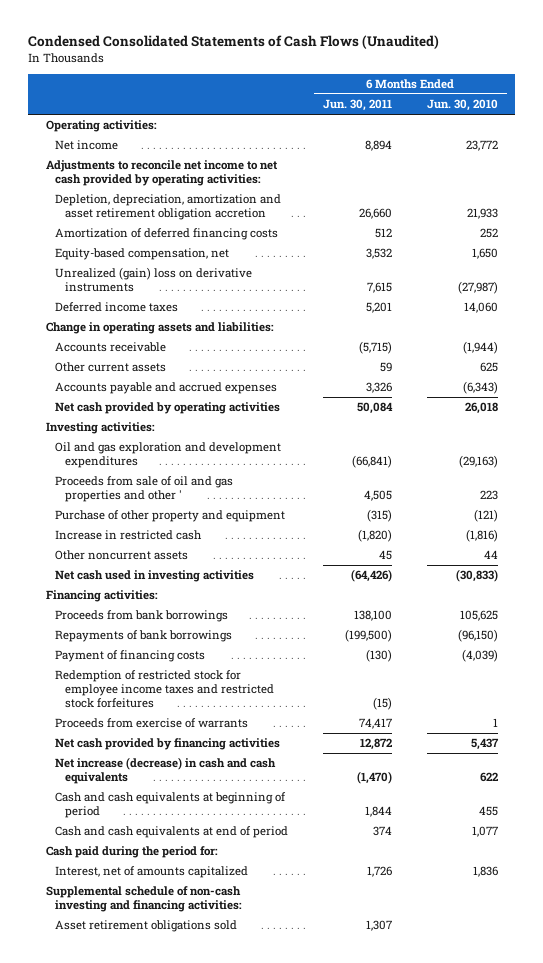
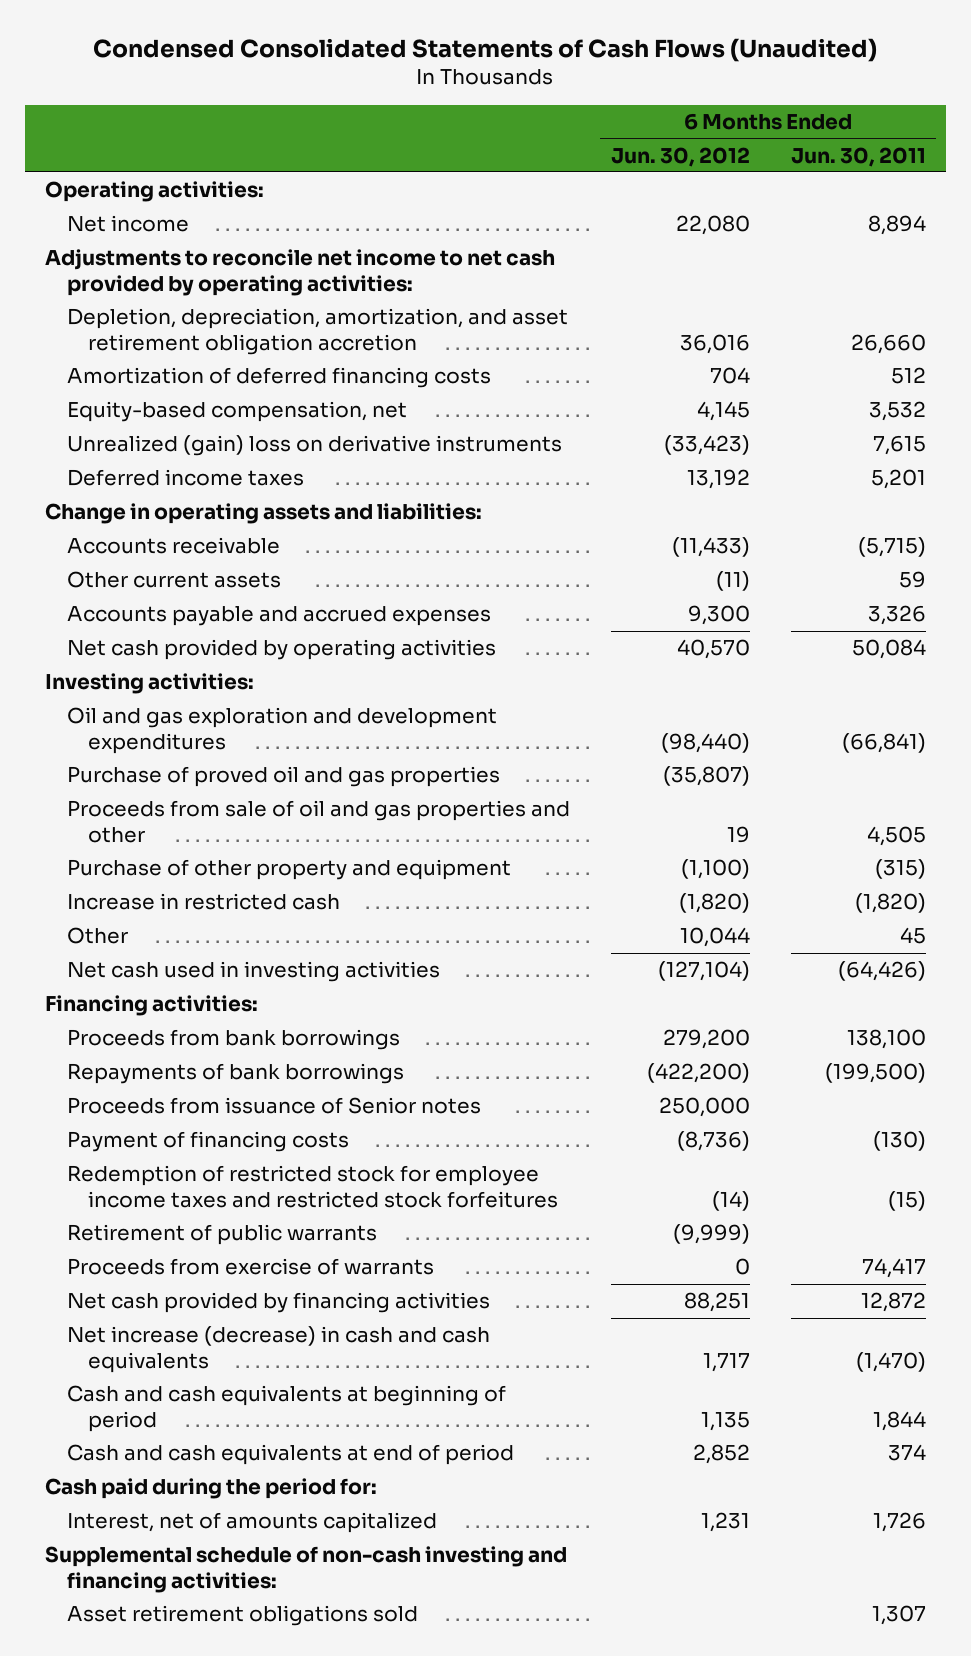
[426,99,498,112] Jun. 30, 2010 -> none
none -> [610,146,750,167] Jun. 30, 2012
[55,194,282,221] Depletion, depreciation, amortization and asset retirement obligation accretion -> [66,308,568,356] Depletion, depreciation, amortization, and asset retirement obligation accretion
none -> [66,766,500,788] Purchase of proved oil and gas properties
[55,476,234,503] Proceeds from sale of oil and gas properties and other ' -> [66,800,570,844] Proceeds from sale of oil and gas properties and other
[55,550,189,561] Other noncurrent assets -> [66,927,128,945] Other
none -> [66,1097,481,1115] Proceeds from issuance of Senior notes
none -> [66,1224,377,1246] Retirement of public warrants

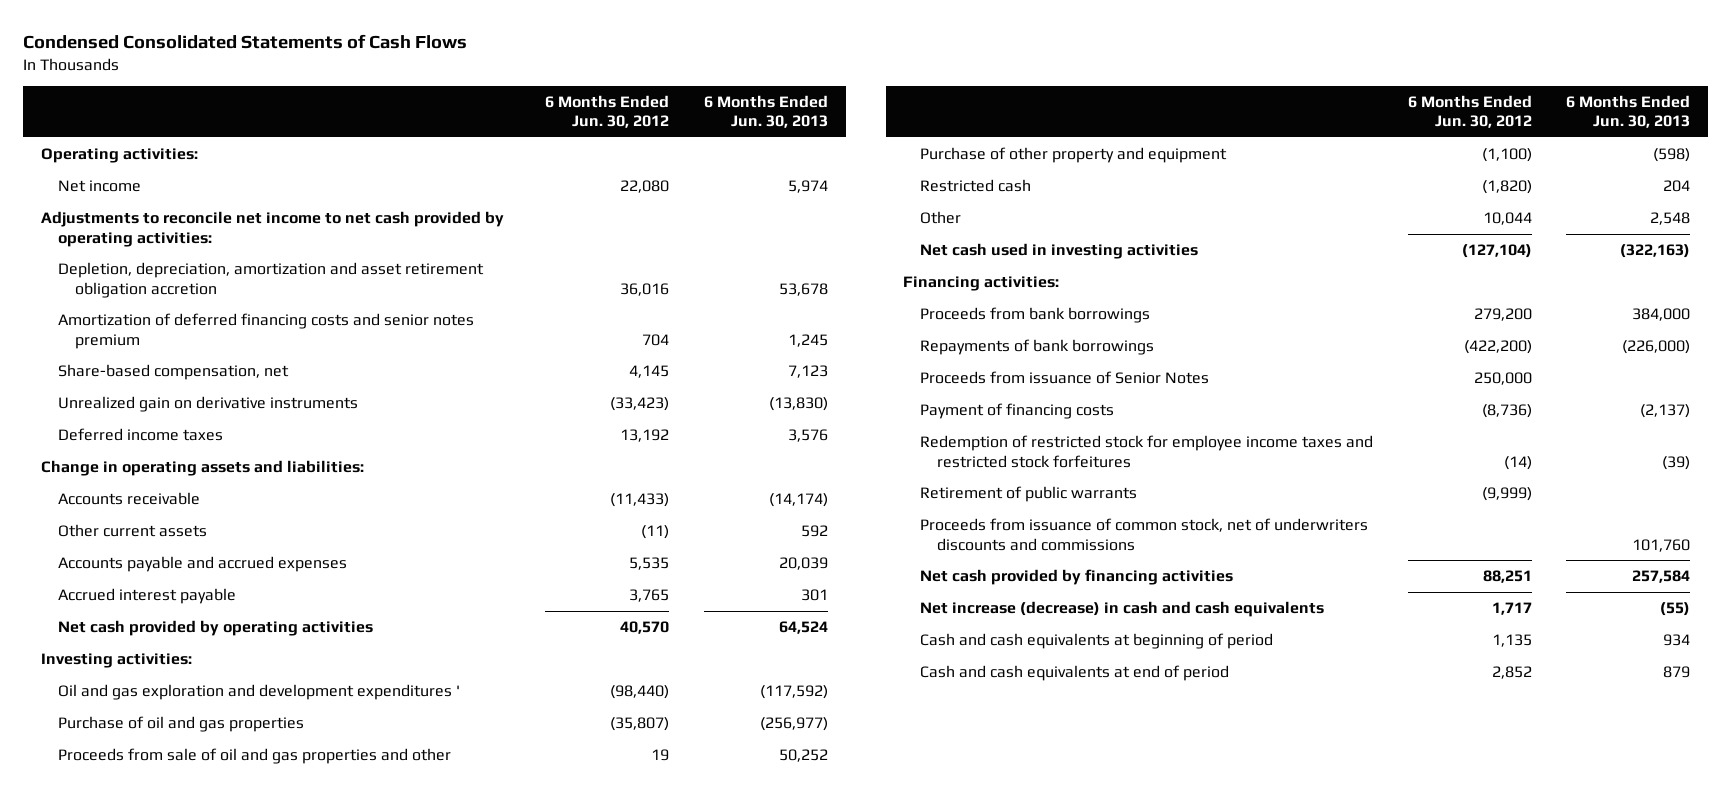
[93,37,878,62] Condensed Consolidated Statements of Cash Flows (Unaudited) -> [23,34,468,50] Condensed Consolidated Statements of Cash Flows
[790,146,926,167] Jun. 30, 2011 -> none
none -> [704,94,829,129] 6 Months Ended Jun. 30, 2013
[66,308,568,356] Depletion, depreciation, amortization, and asset retirement obligation accretion -> [57,262,484,298] Depletion, depreciation, amortization and asset retirement obligation accretion
[66,367,491,389] Amortization of deferred financing costs -> [57,313,474,349] Amortization of deferred financing costs and senior notes premium
[66,401,407,423] Equity-based compensation, net -> [57,364,289,381] Share-based compensation, net
[66,435,562,457] Unrealized (gain) loss on derivative instruments -> [57,396,358,413] Unrealized gain on derivative instruments
[687,605,750,626] 9,300 -> [629,557,670,571] 5,535
none -> [57,588,236,605] Accrued interest payable
[66,707,497,755] Oil and gas exploration and development expenditures -> [57,684,460,701] Oil and gas exploration and development expenditures '
[66,766,500,788] Purchase of proved oil and gas properties -> [57,716,304,733] Purchase of oil and gas properties
[66,893,340,911] Increase in restricted cash -> [920,179,1032,193] Restricted cash
[66,1097,481,1115] Proceeds from issuance of Senior notes -> [920,371,1210,385] Proceeds from issuance of Senior Notes
[66,1258,434,1276] Proceeds from exercise of warrants -> none
none -> [920,518,1369,551] Proceeds from issuance of common stock, net of underwriters discounts and commissions
[45,1478,378,1500] Cash paid during the period for: -> none
[66,1512,437,1534] Interest, net of amounts capitalized -> none
[45,1546,568,1594] Supplemental schedule of non-cash investing and financing activities: -> none
[66,1605,418,1627] Asset retirement obligations sold -> none

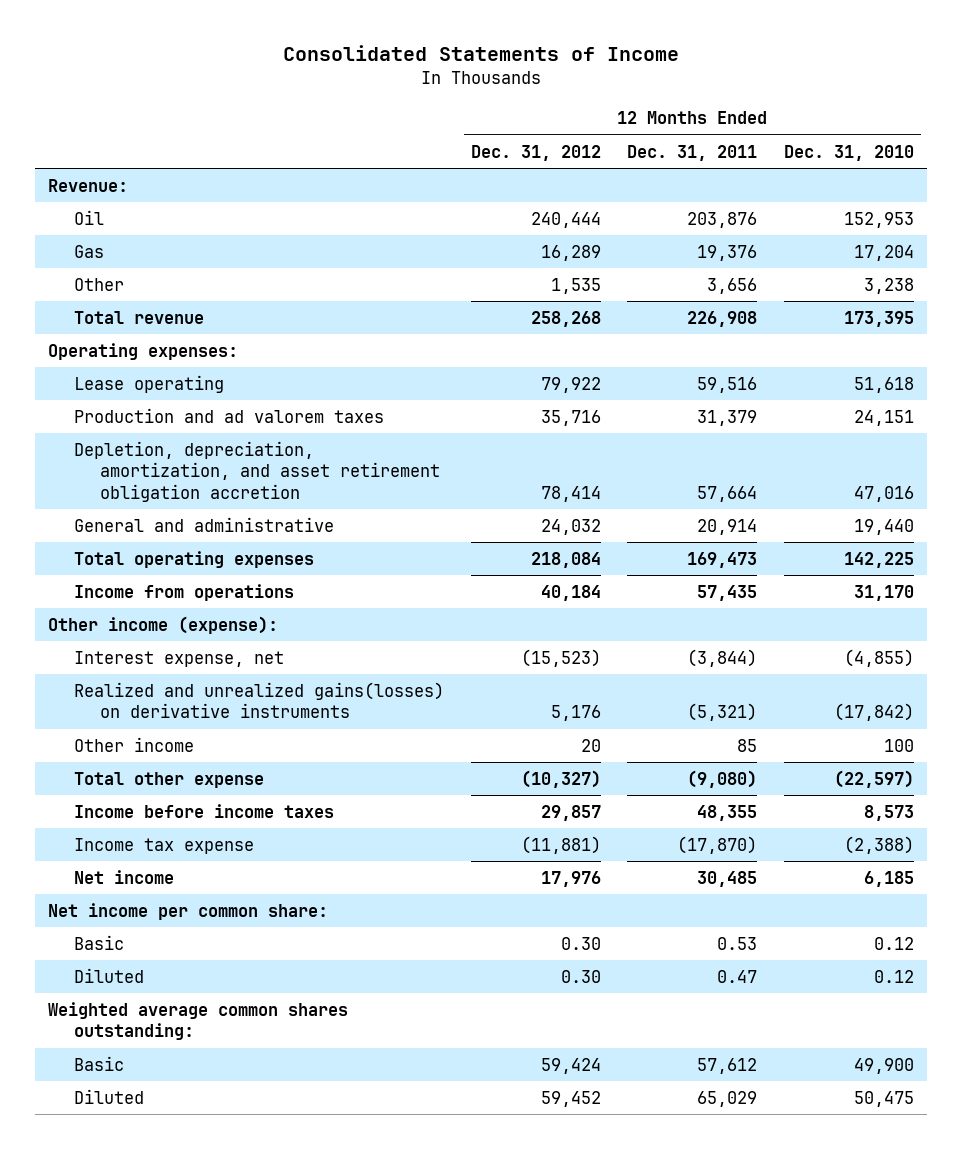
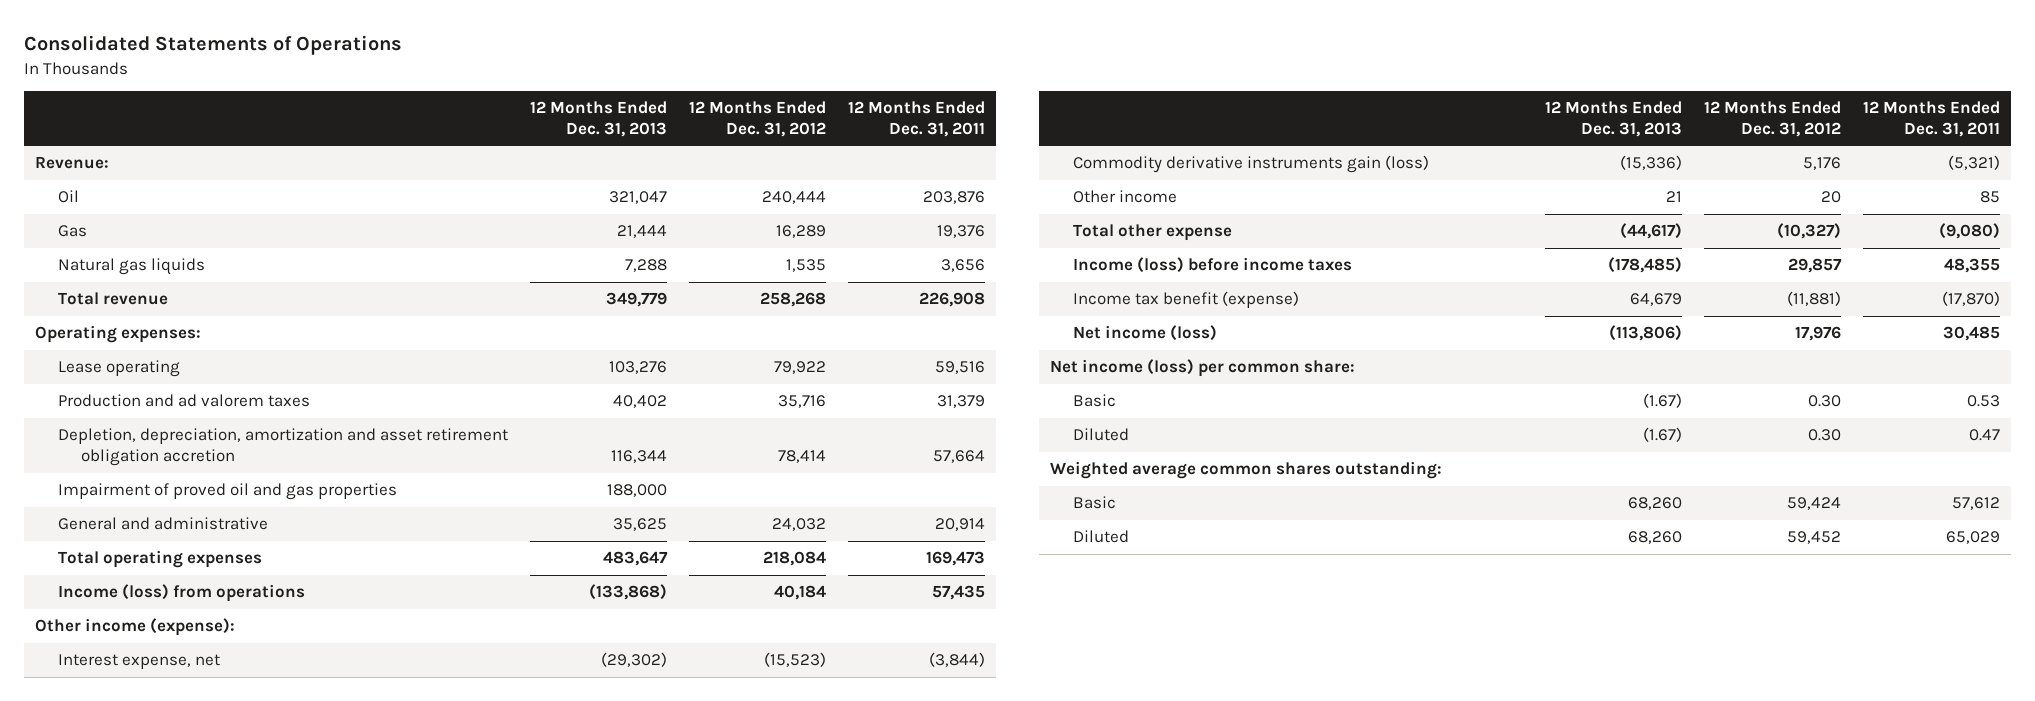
[283,45,680,62] Consolidated Statements of Income -> [23,35,402,56] Consolidated Statements of Operations
[784,144,915,161] Dec. 31, 2010 -> none
none -> [529,101,667,137] 12 Months Ended Dec. 31, 2013
[74,277,125,291] Other -> [57,258,205,276] Natural gas liquids
[74,440,441,503] Depletion, depreciation, amortization, and asset retirement obligation accretion -> [57,428,508,466] Depletion, depreciation, amortization and asset retirement obligation accretion
none -> [57,483,397,501] Impairment of proved oil and gas properties
[74,583,295,601] Income from operations -> [57,584,305,603] Income (loss) from operations
[74,681,445,719] Realized and unrealized gains(losses) on derivative instruments -> [1073,155,1430,174] Commodity derivative instruments gain (loss)
[74,803,335,818] Income before income taxes -> [1073,257,1353,274] Income (loss) before income taxes
[74,837,255,854] Income tax expense -> [1073,291,1300,309] Income tax benefit (expense)
[74,869,175,884] Net income -> [1073,325,1218,342] Net income (loss)
[48,902,329,920] Net income per common share: -> [1049,359,1355,378] Net income (loss) per common share:

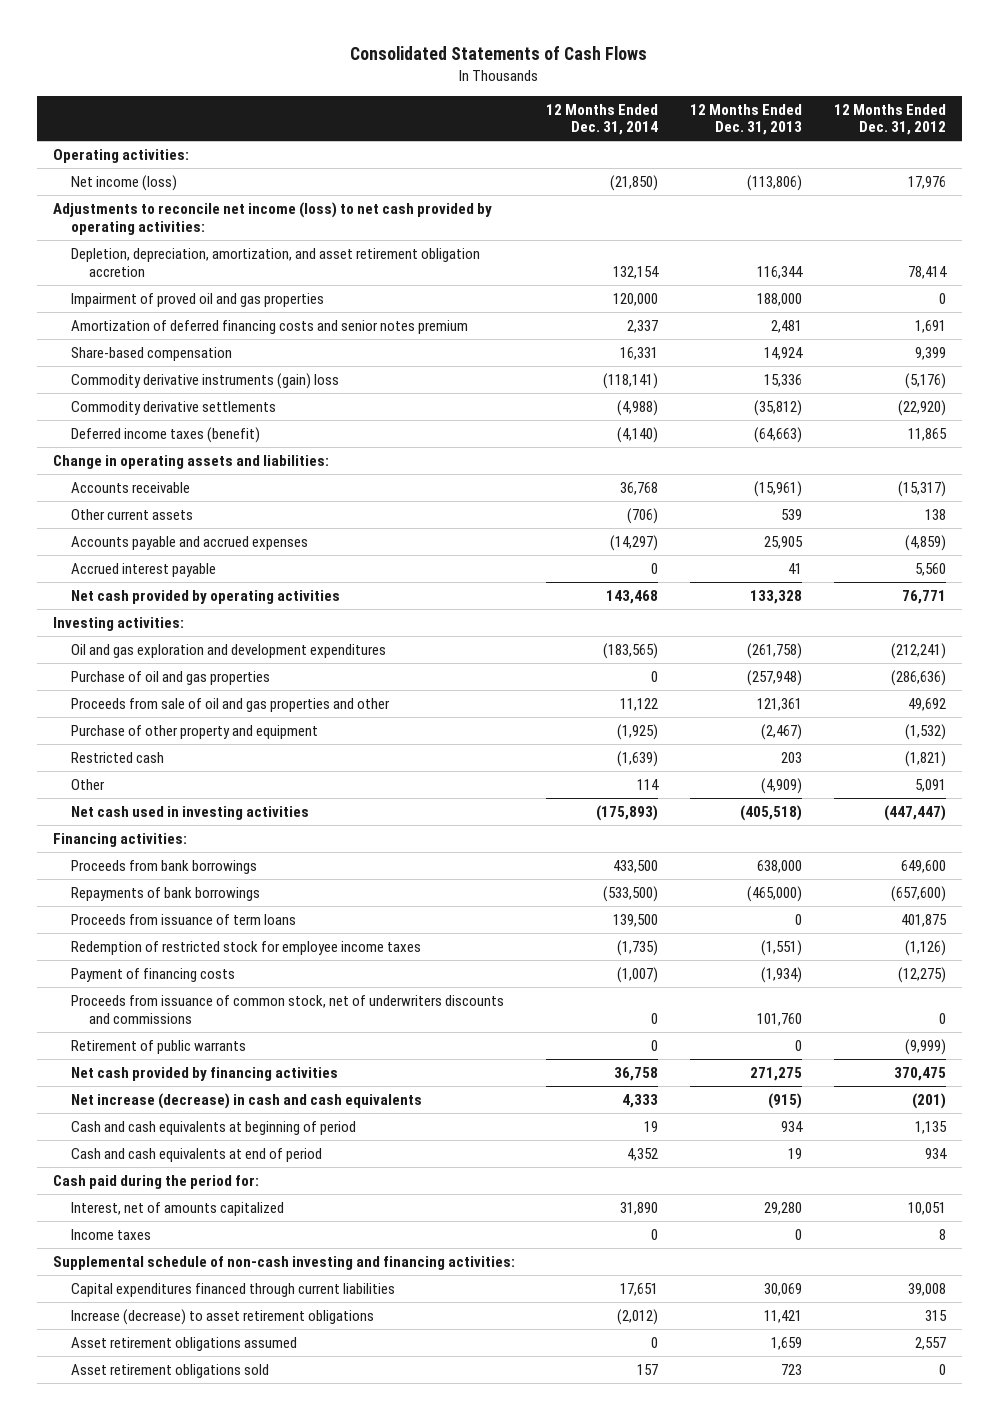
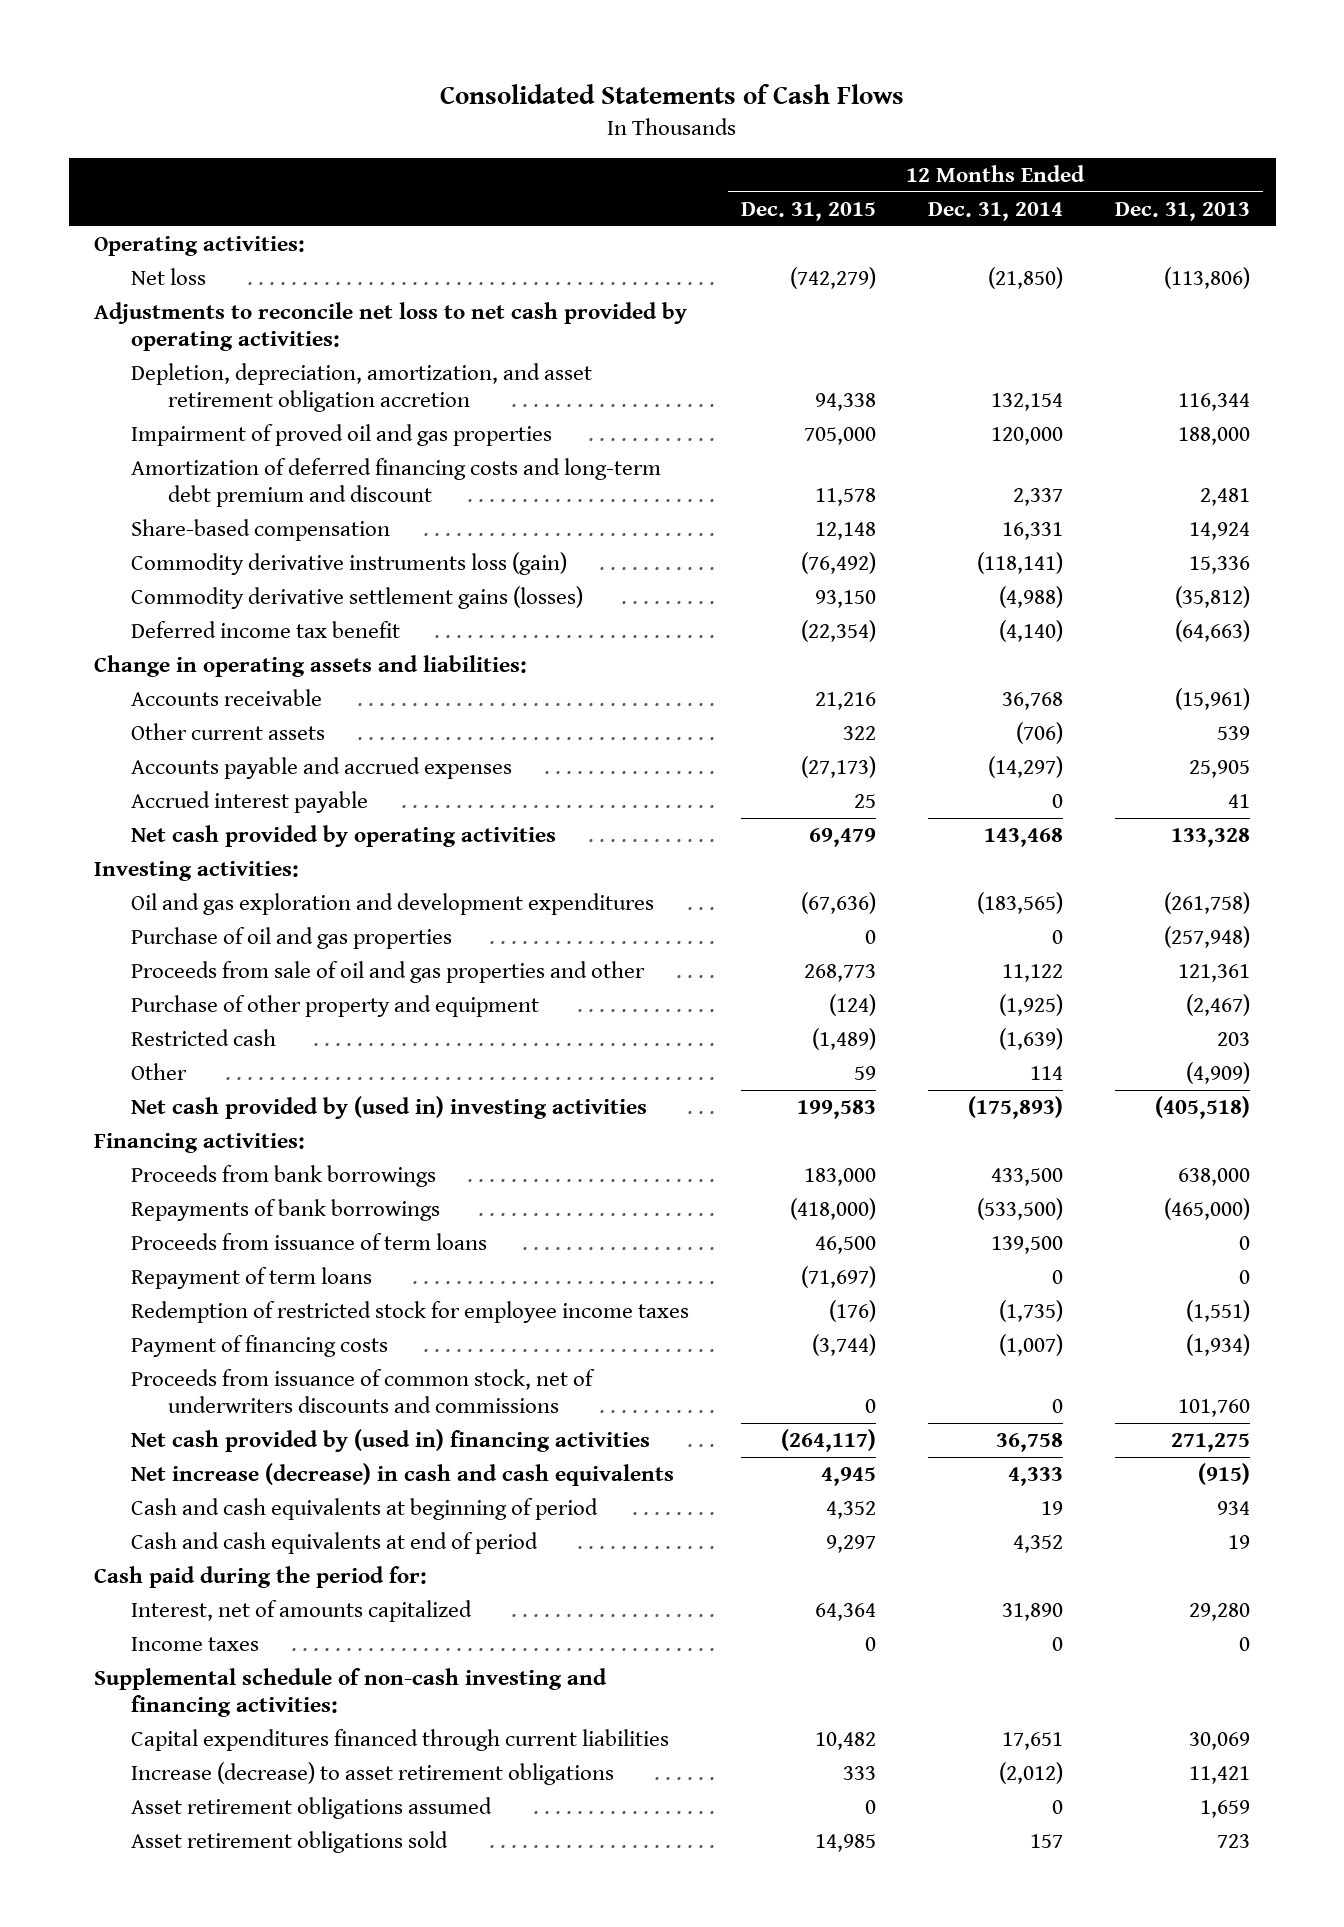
[833,103,946,136] 12 Months Ended Dec. 31, 2012 -> none
none -> [741,201,877,221] Dec. 31, 2015
[70,174,177,191] Net income (loss) -> [131,267,207,285] Net loss
[52,201,492,235] Adjustments to reconcile net income (loss) to net cash provided by operating activities: -> [94,301,688,352] Adjustments to reconcile net loss to net cash provided by operating activities:
[70,319,468,334] Amortization of deferred financing costs and senior notes premium -> [131,457,662,508] Amortization of deferred financing costs and long-term debt premium and discount
[70,372,339,389] Commodity derivative instruments (gain) loss -> [131,551,568,575] Commodity derivative instruments loss (gain)
[70,400,276,415] Commodity derivative settlements -> [131,585,584,609] Commodity derivative settlement gains (losses)
[70,426,260,443] Deferred income taxes (benefit) -> [131,620,401,638] Deferred income tax benefit
[70,805,309,820] Net cash used in investing activities -> [131,1095,648,1119] Net cash provided by (used in) investing activities
none -> [131,1266,373,1289] Repayment of term loans
[70,1039,246,1054] Retirement of public warrants -> none
[70,1066,338,1081] Net cash provided by financing activities -> [131,1428,651,1452] Net cash provided by (used in) financing activities

